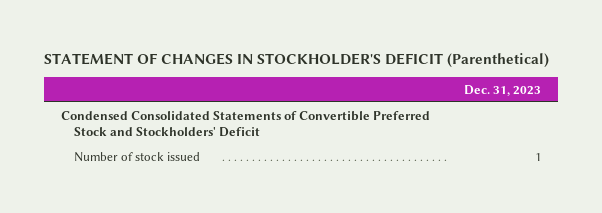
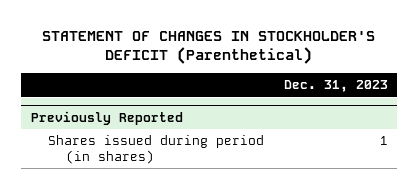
[60,110,430,137] Condensed Consolidated Statements of Convertible Preferred Stock and Stockholders' Deficit -> none
none -> [30,110,183,125] Previously Reported
[73,151,200,162] Number of stock issued -> [48,135,265,164] Shares issued during period (in shares)

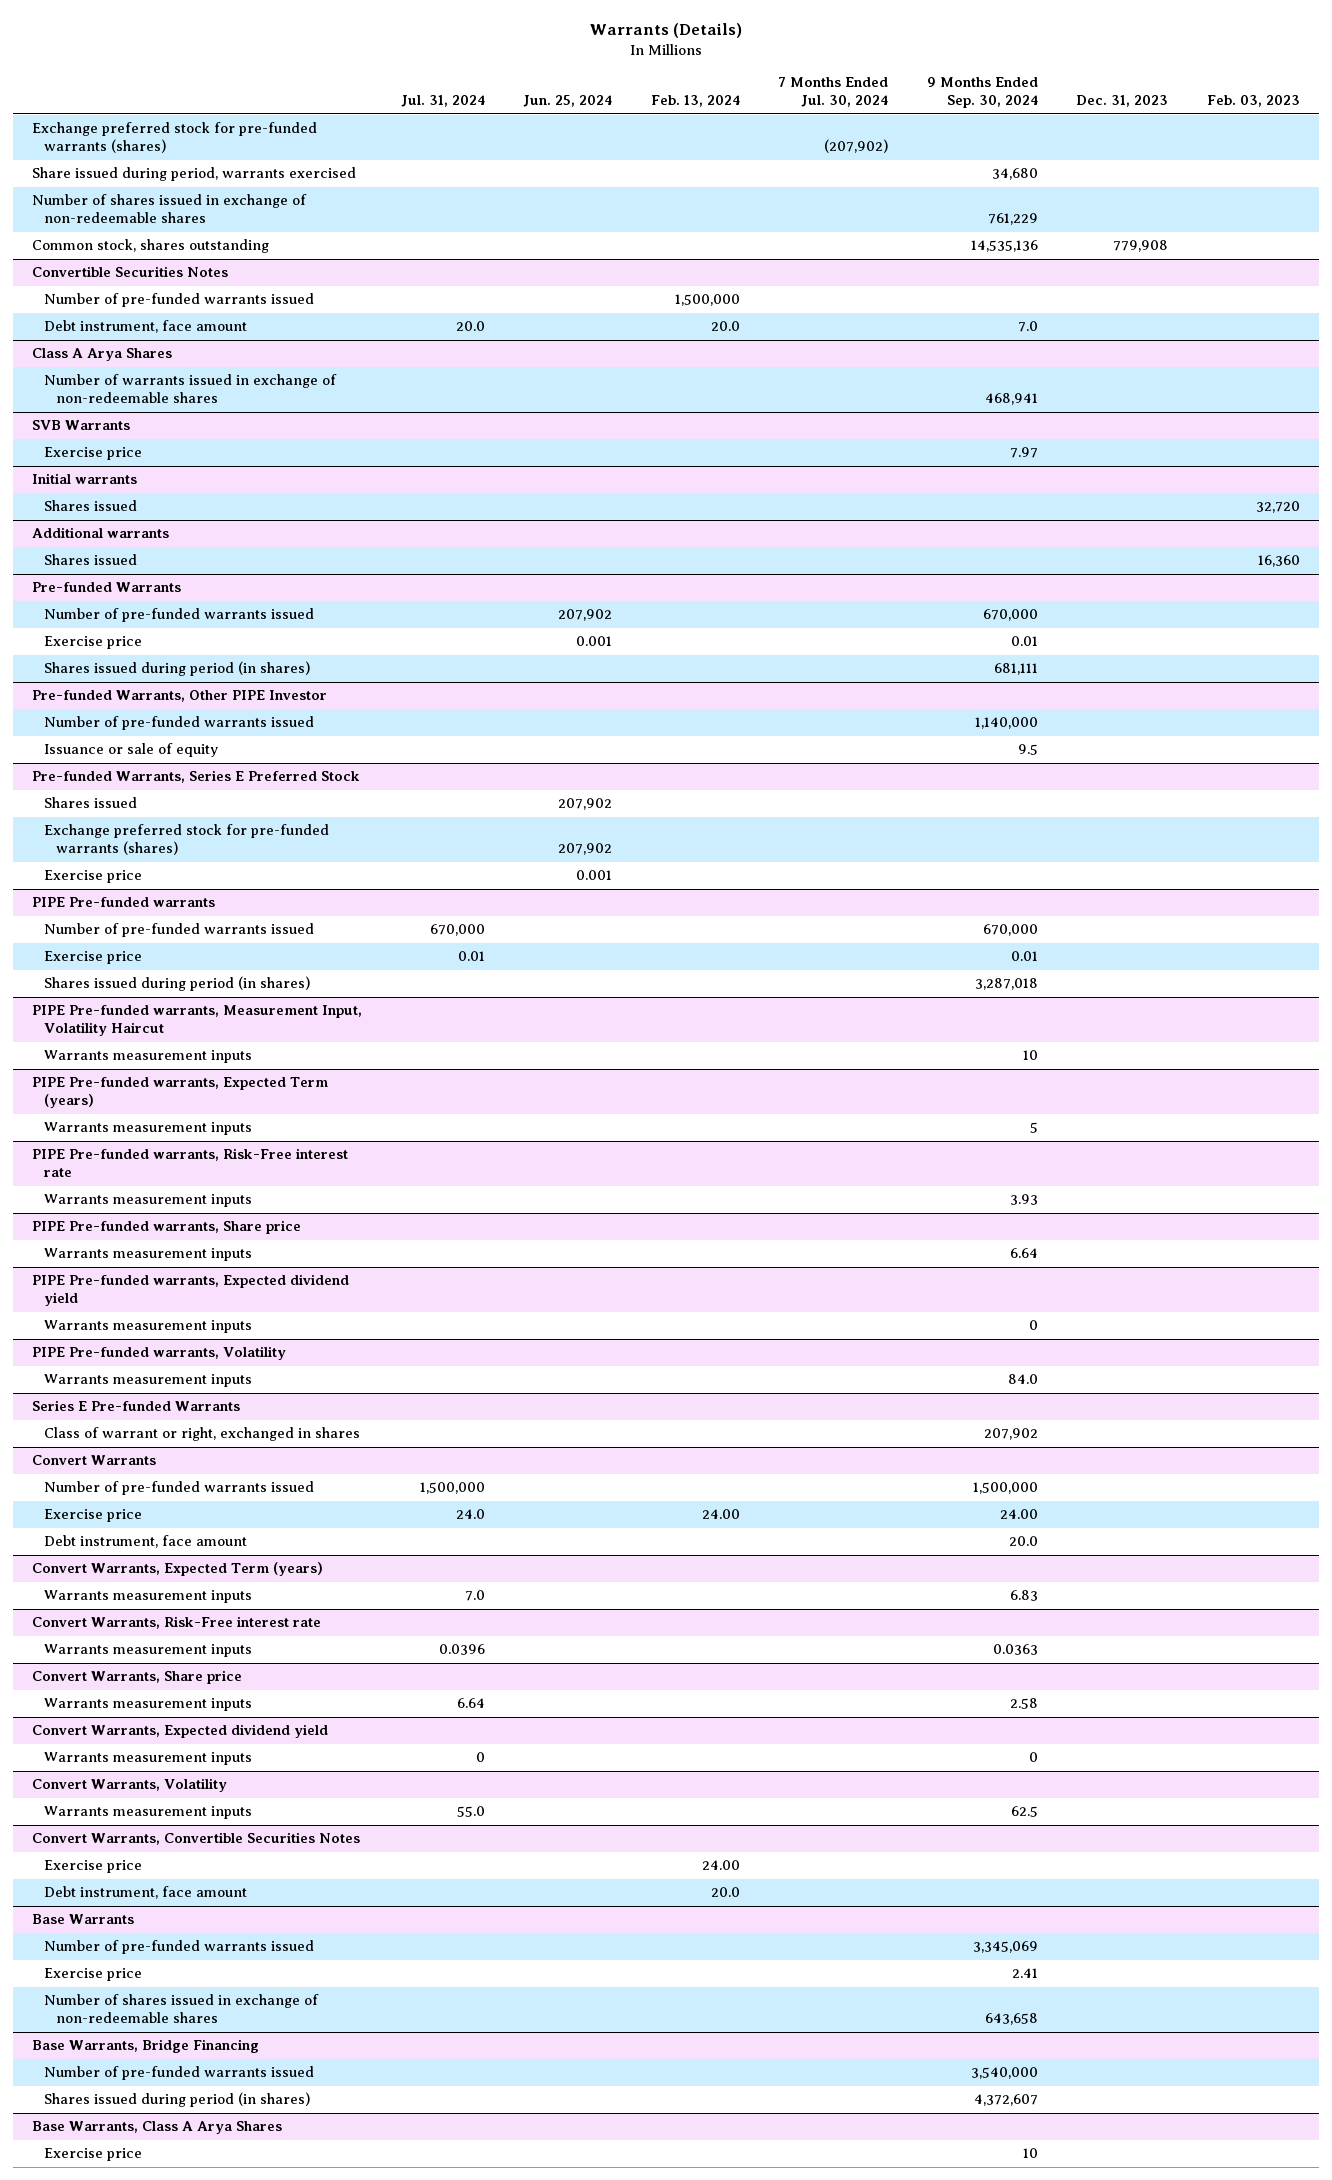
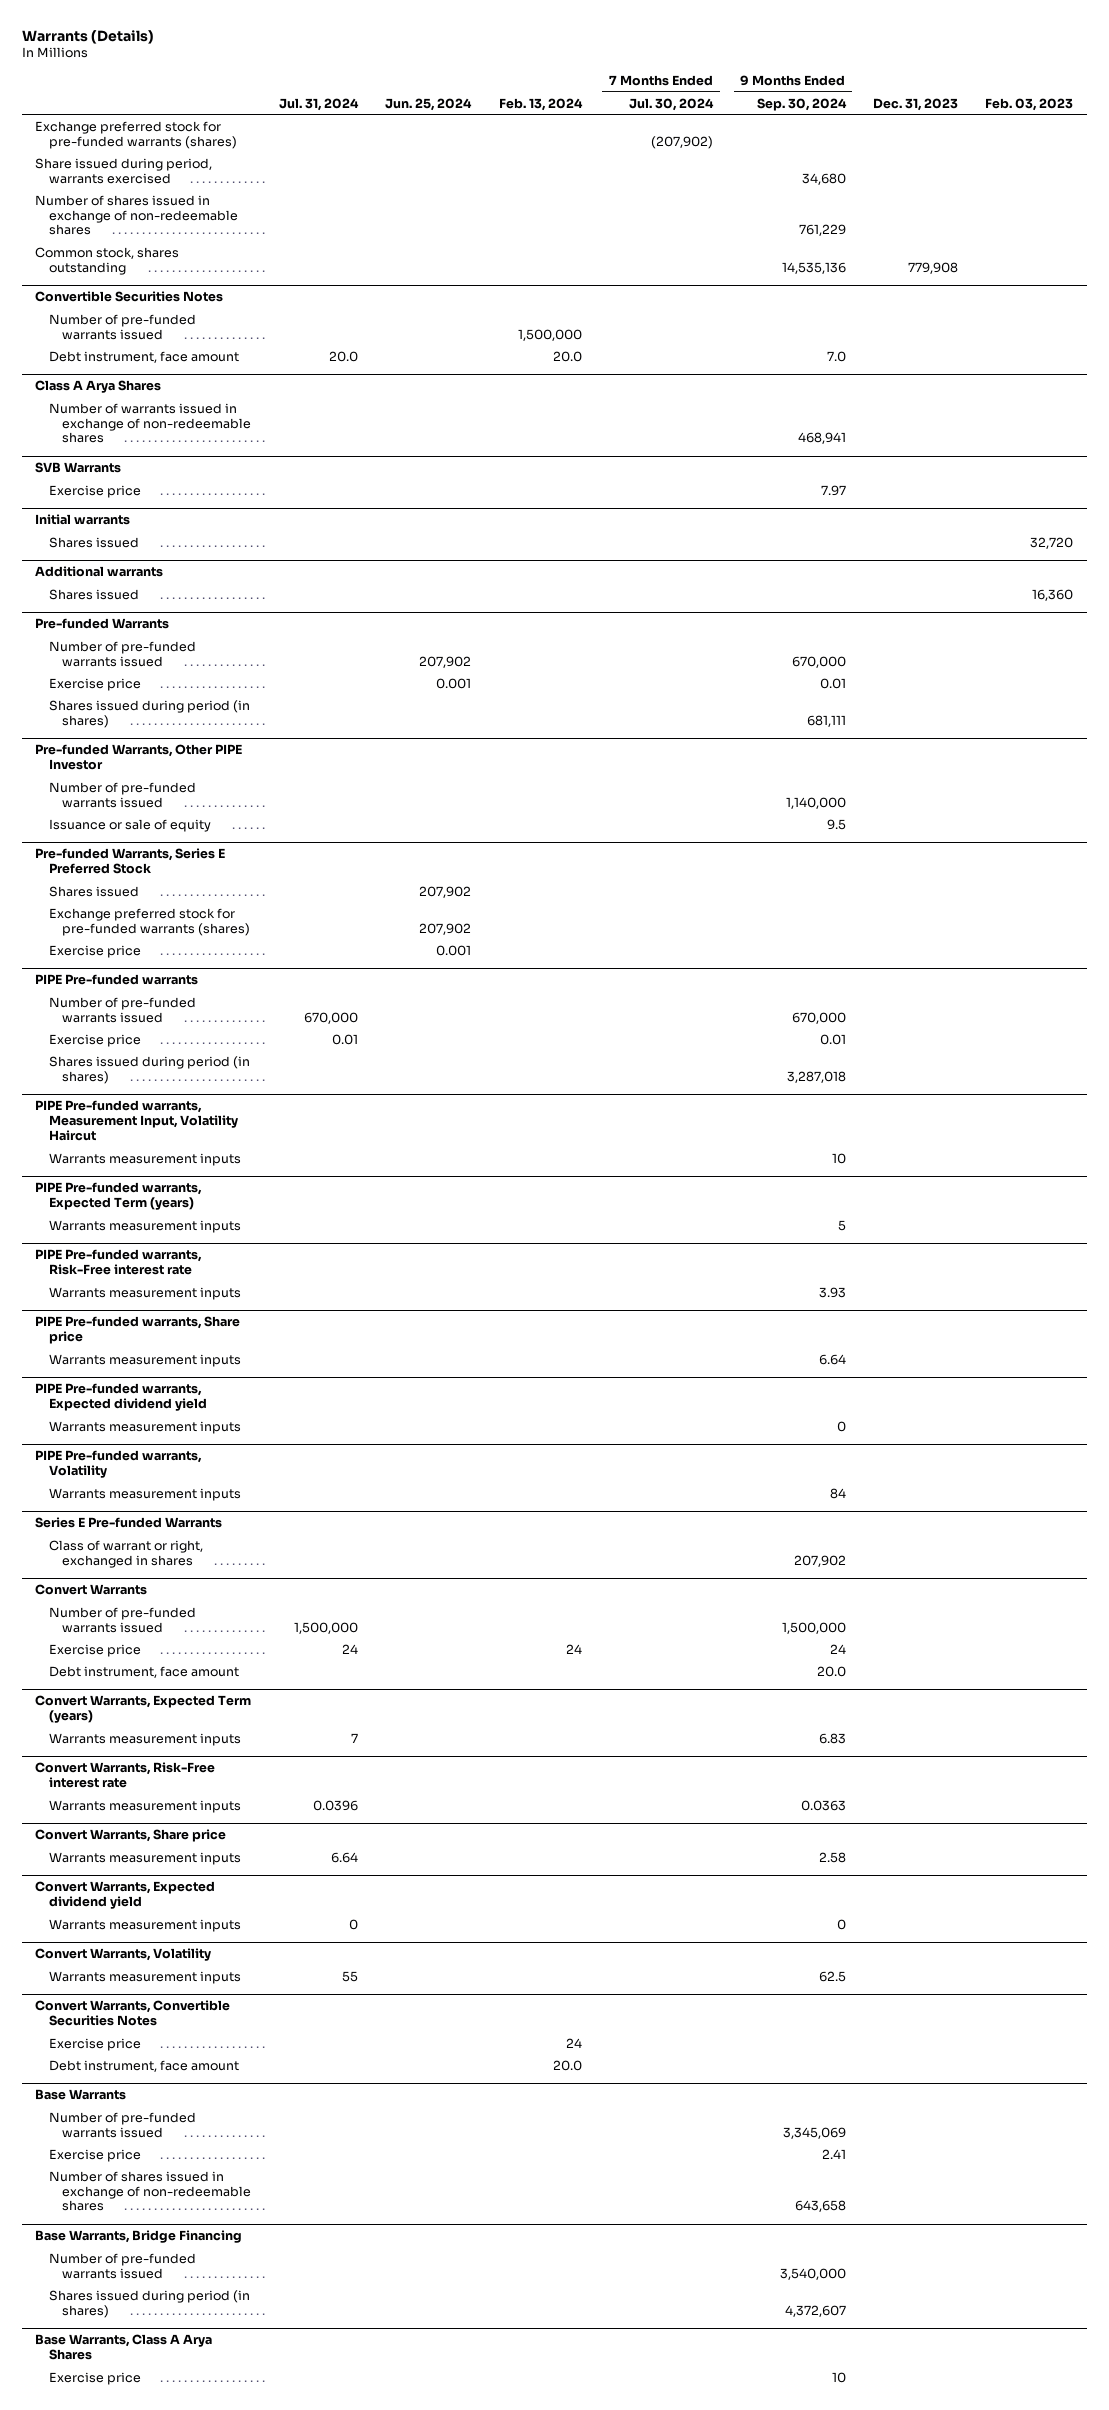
[1007,1374,1038,1385] 84.0 -> [829,1487,846,1499] 84
[455,1509,485,1520] 24.0 -> [341,1643,358,1654] 24
[701,1509,740,1520] 24.00 -> [565,1643,582,1654] 24
[999,1509,1038,1520] 24.00 -> [829,1643,846,1654] 24
[464,1590,485,1602] 7.0 -> [350,1732,358,1743] 7
[456,1806,485,1818] 55.0 -> [341,1970,358,1982] 55
[701,1860,740,1871] 24.00 -> [565,2037,582,2048] 24

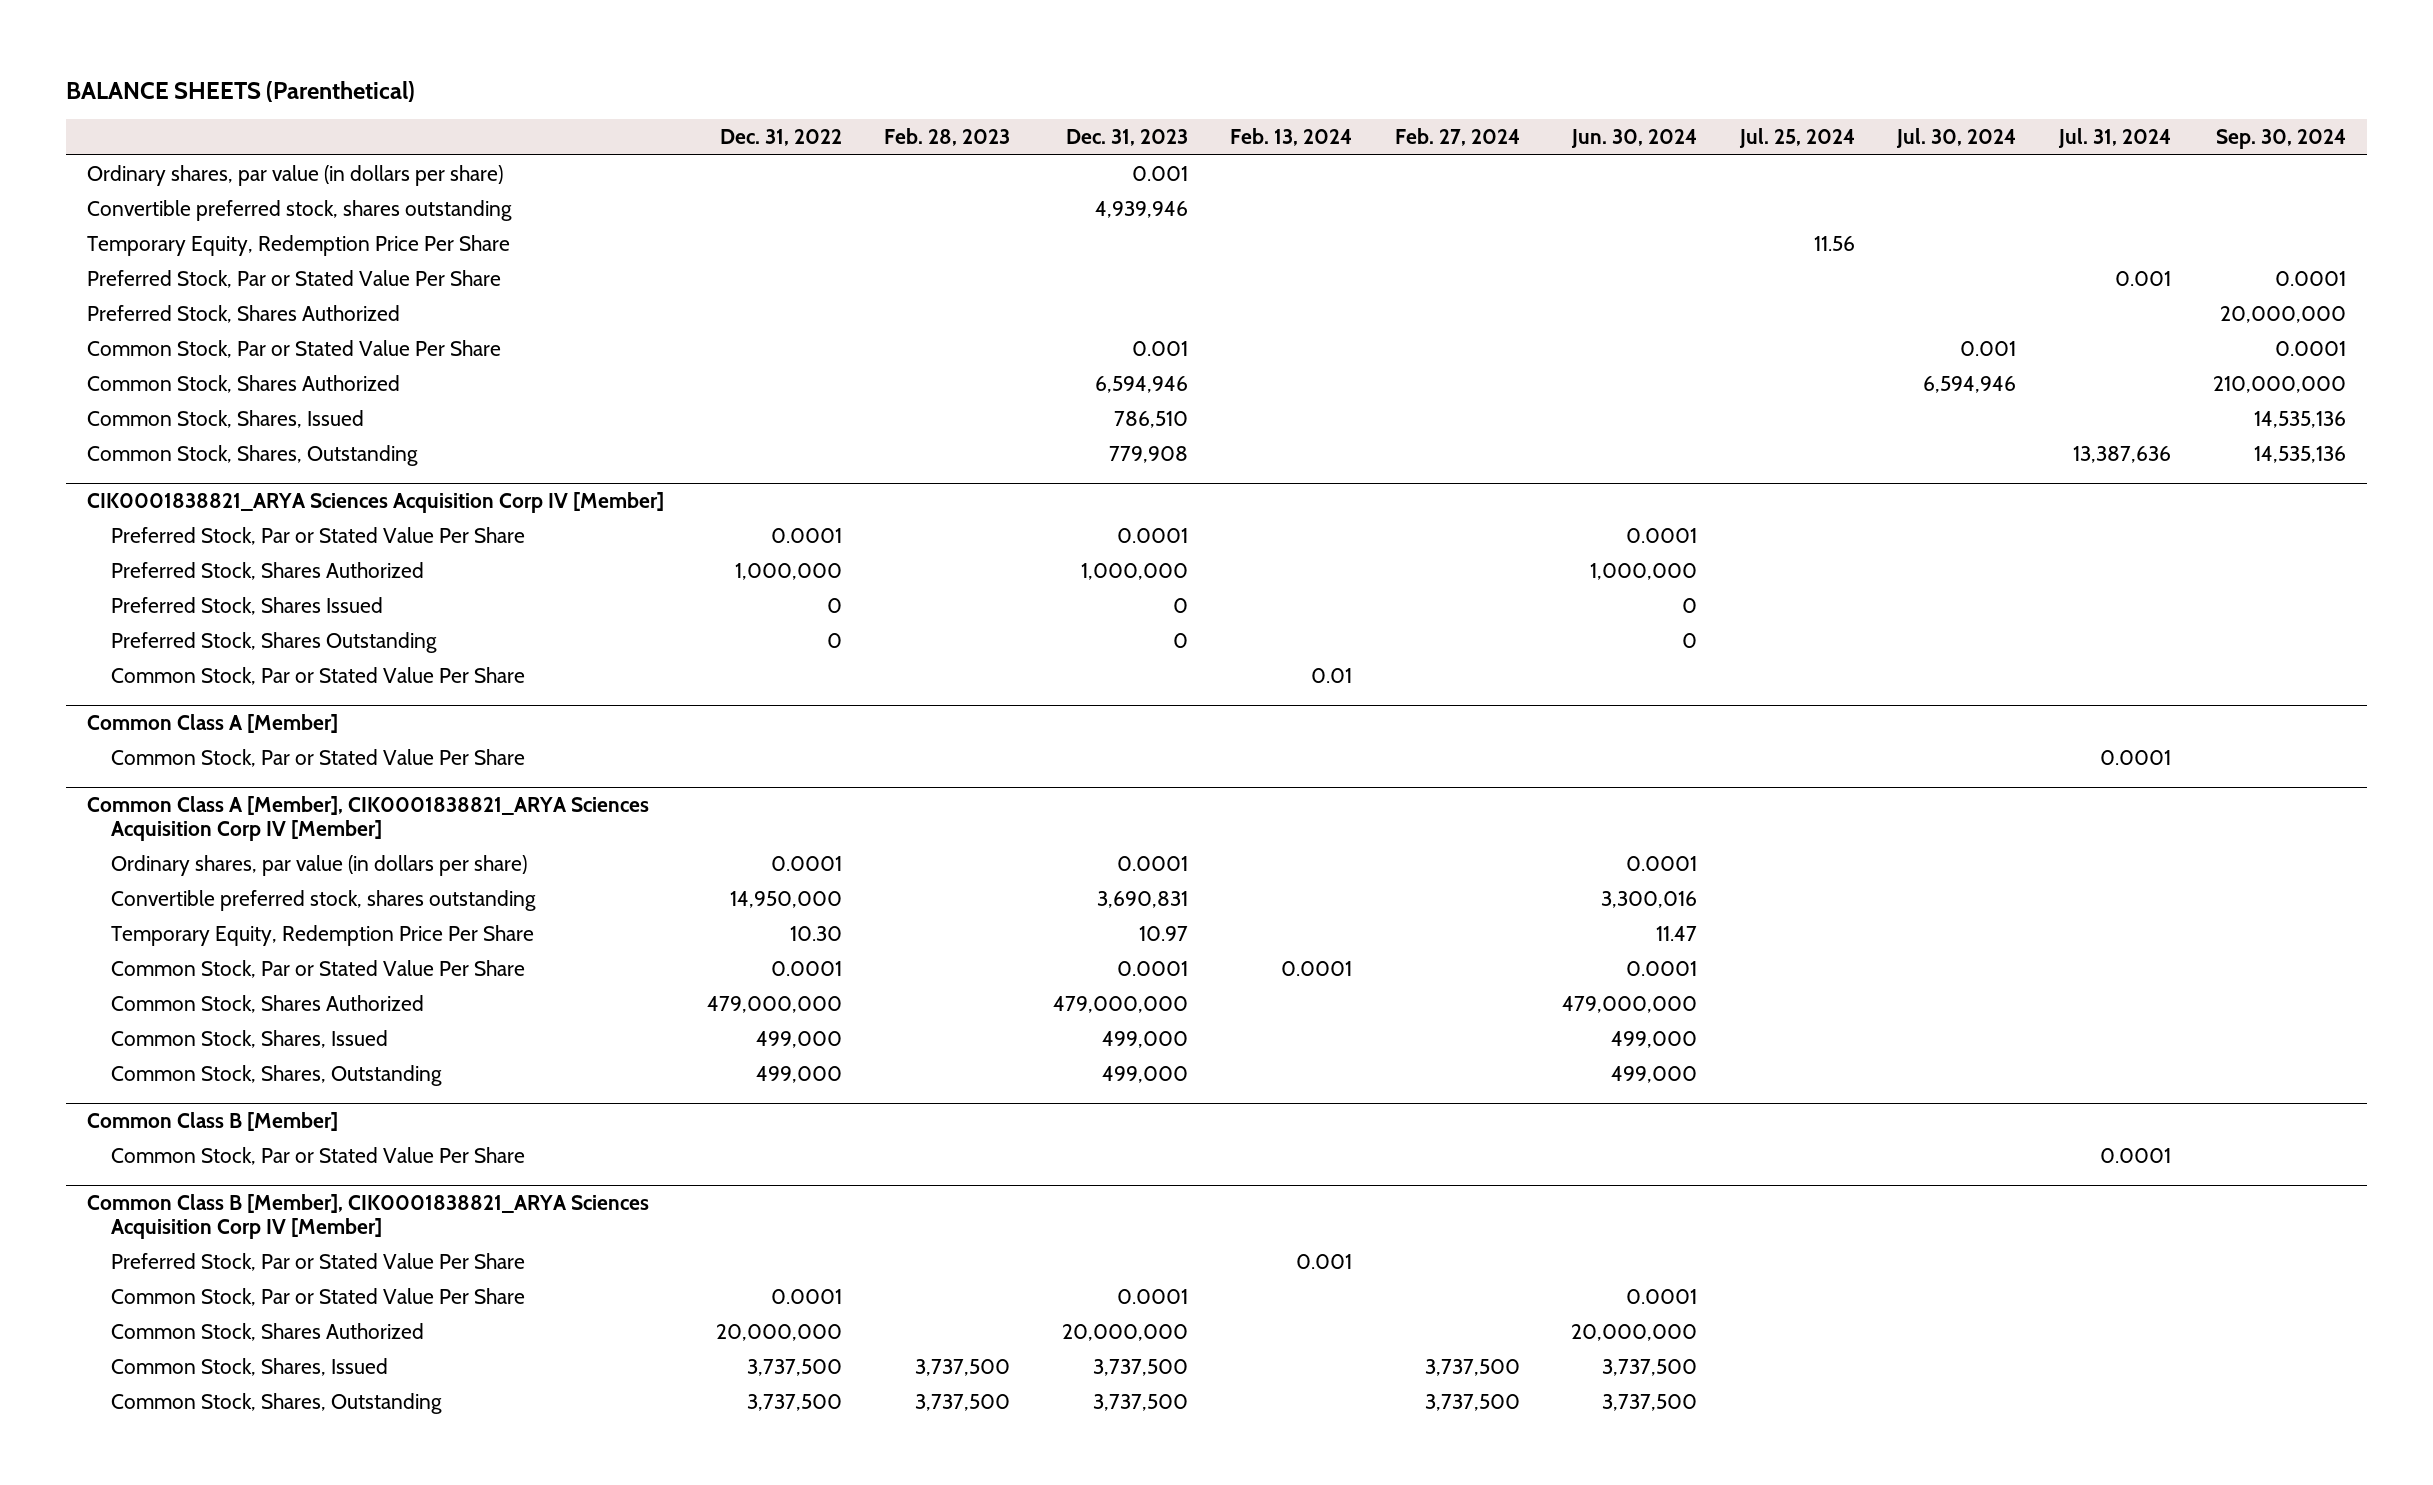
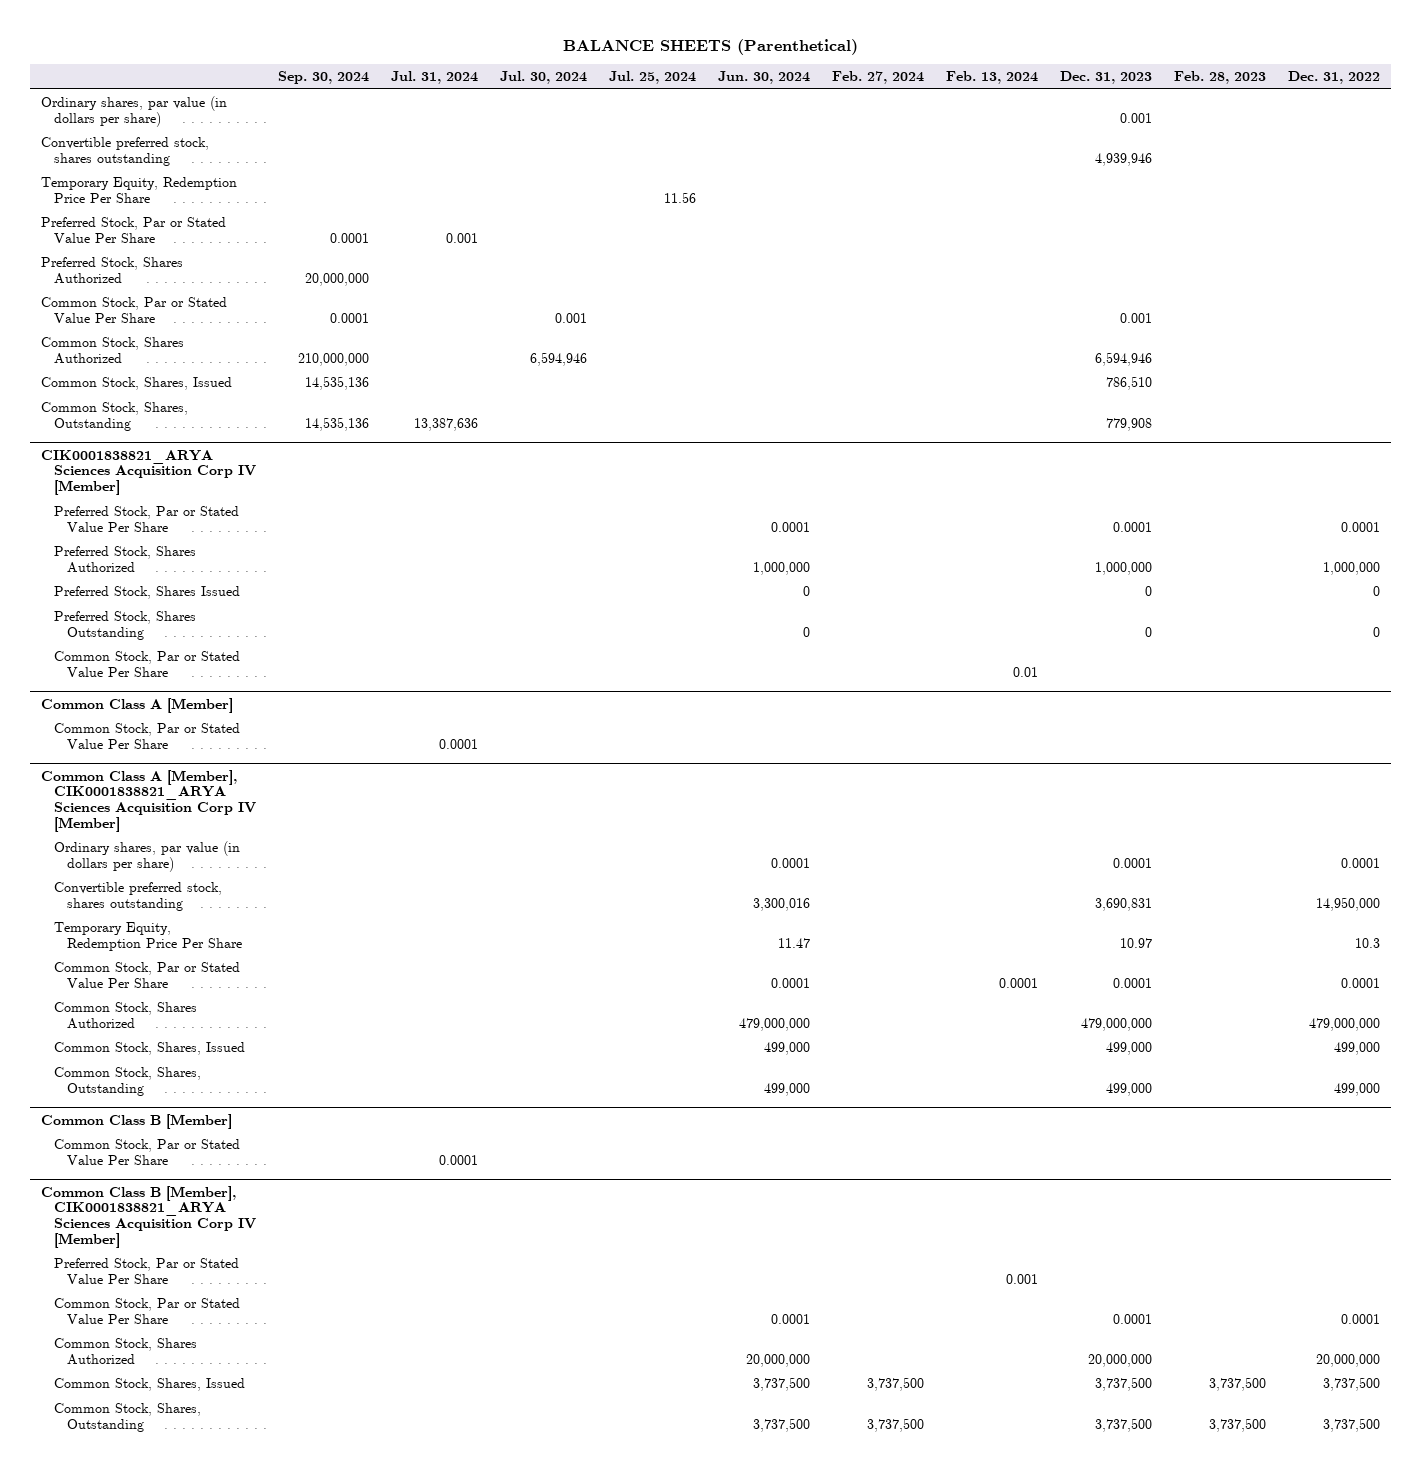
[789,925,842,941] 10.30 -> [1355,937,1381,948] 10.3

